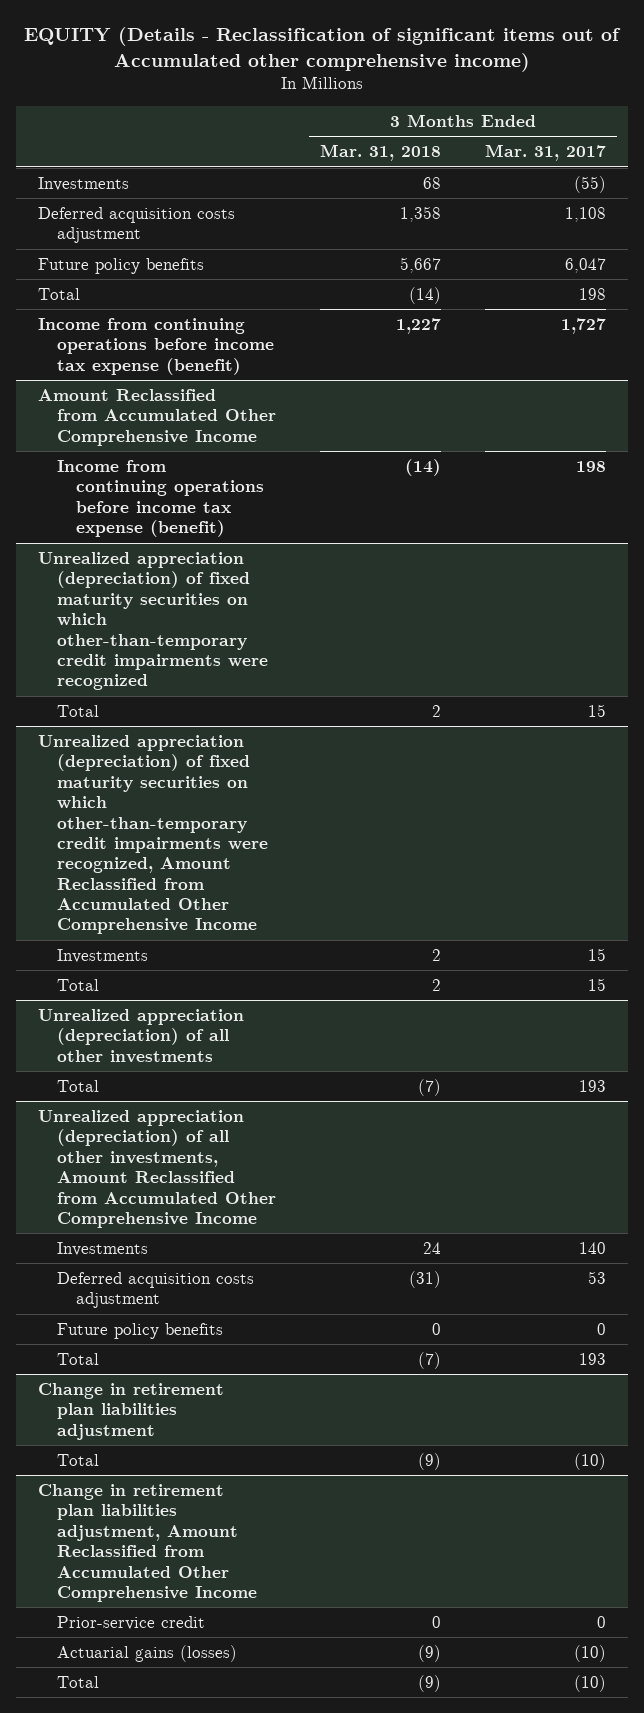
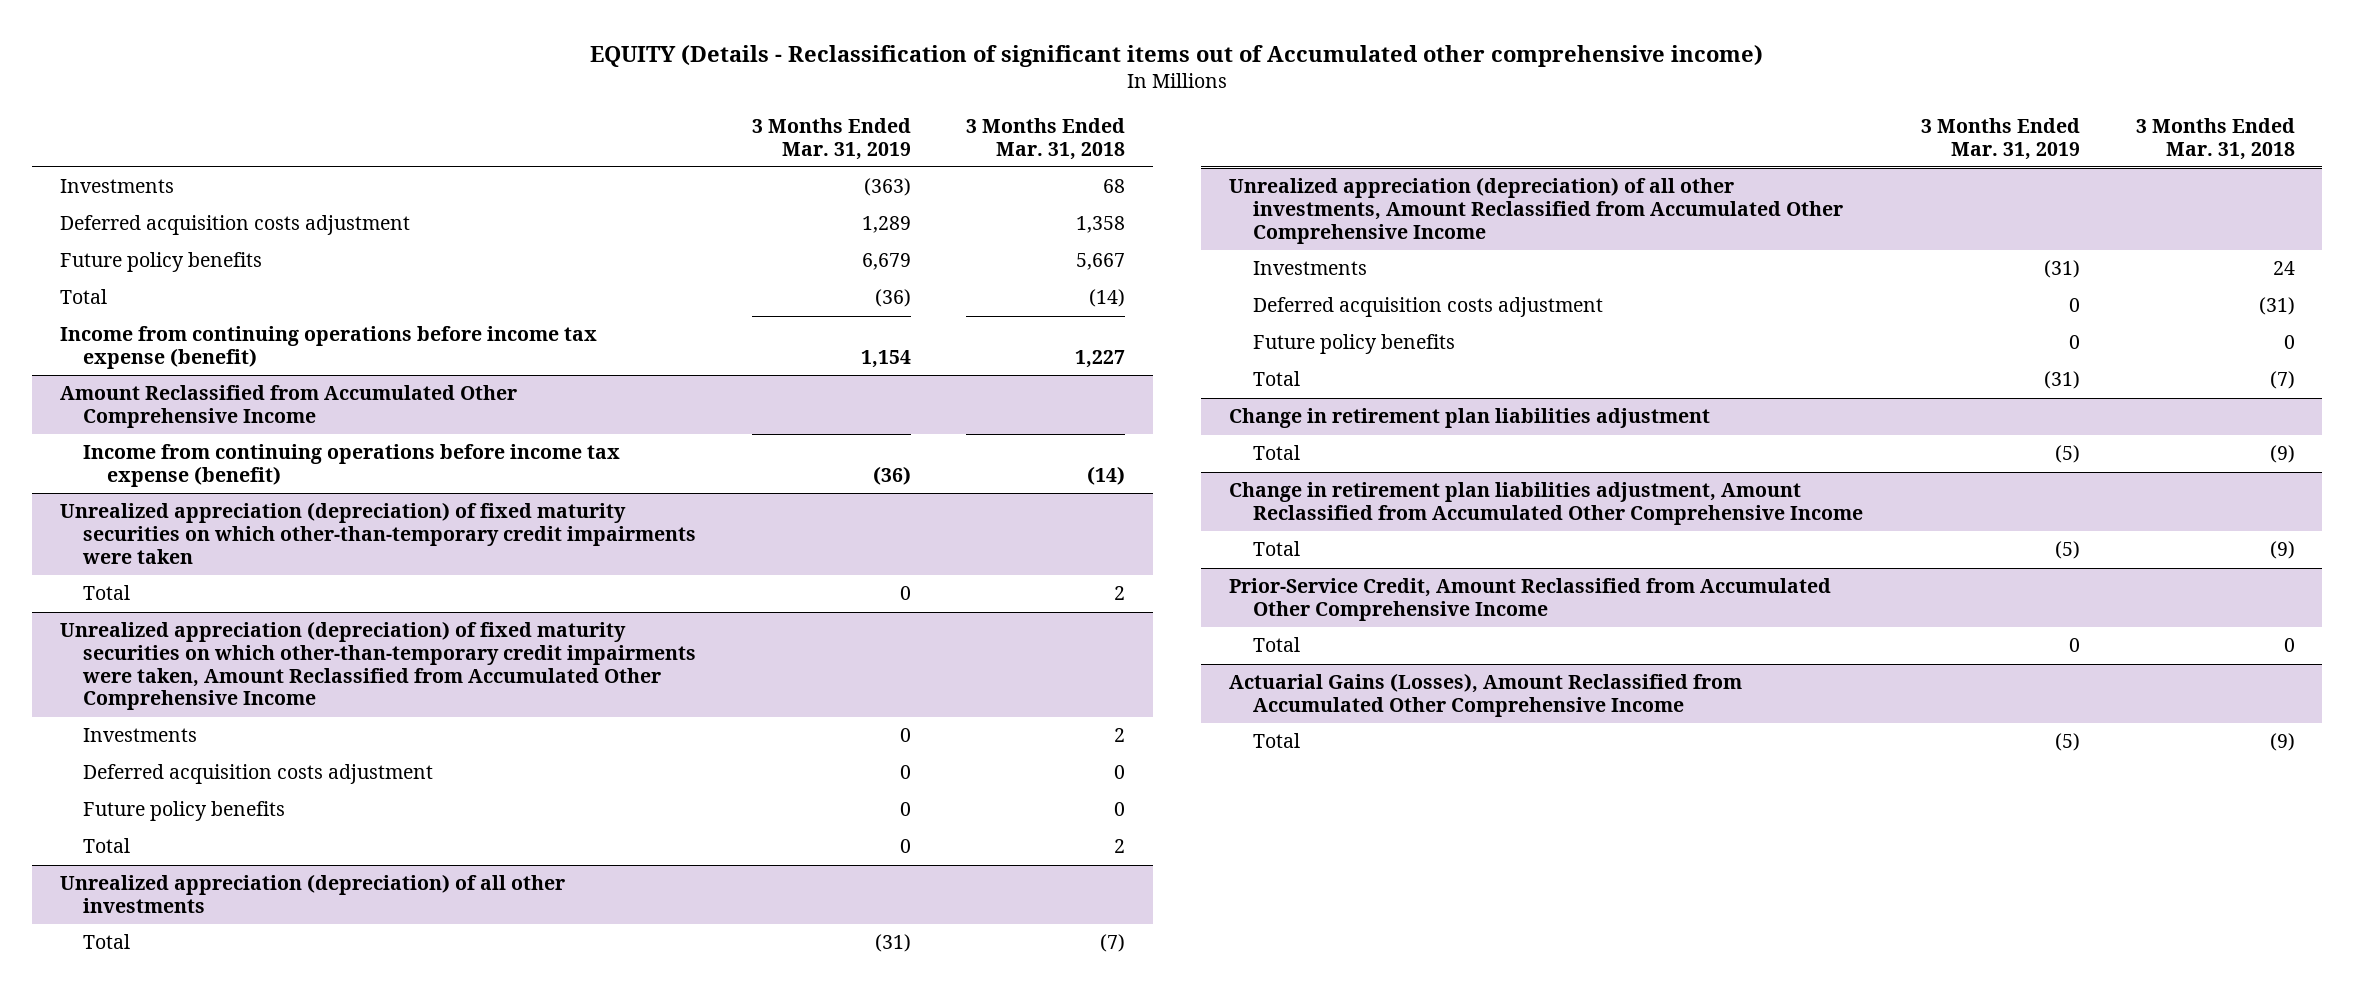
[485,144,607,162] Mar. 31, 2017 -> none
none -> [751,117,911,160] 3 Months Ended Mar. 31, 2019
[37,551,269,691] Unrealized appreciation (depreciation) of fixed maturity securities on which other-than-temporary credit impairments were recognized -> [59,502,697,564] Unrealized appreciation (depreciation) of fixed maturity securities on which other-than-temporary credit impairments were taken
[37,734,269,935] Unrealized appreciation (depreciation) of fixed maturity securities on which other-than-temporary credit impairments were recognized, Amount Reclassified from Accumulated Other Comprehensive Income -> [59,621,697,711] Unrealized appreciation (depreciation) of fixed maturity securities on which other-than-temporary credit impairments were taken, Amount Reclassified from Accumulated Other Comprehensive Income
none -> [83,764,434,785] Deferred acquisition costs adjustment
none -> [83,801,286,822] Future policy benefits
[57,1615,206,1630] Prior-service credit -> none
[57,1644,238,1662] Actuarial gains (losses) -> none
none -> [1229,578,1832,621] Prior-Service Credit, Amount Reclassified from Accumulated Other Comprehensive Income
none -> [1252,637,1300,653] Total
none -> [1229,673,1743,717] Actuarial Gains (Losses), Amount Reclassified from Accumulated Other Comprehensive Income
none -> [1252,733,1300,749] Total

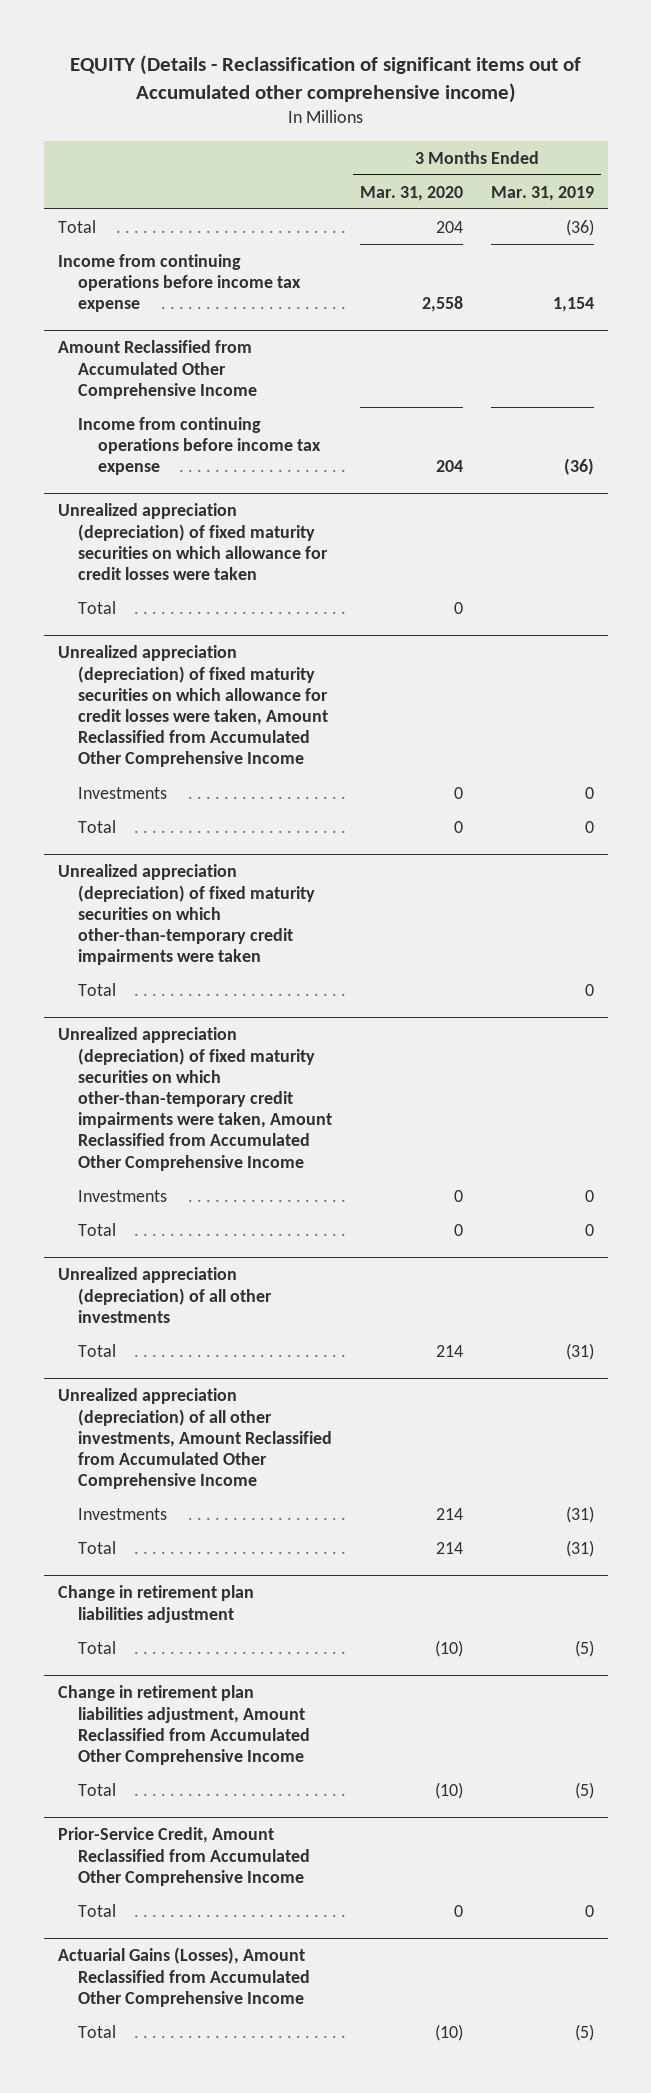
[966,117,1126,160] 3 Months Ended Mar. 31, 2018 -> none
none -> [359,185,463,201] Mar. 31, 2020
[59,179,174,194] Investments -> none
[59,215,410,236] Deferred acquisition costs adjustment -> none
[59,252,262,273] Future policy benefits -> none
[59,326,597,369] Income from continuing operations before income tax expense (benefit) -> [57,253,301,313] Income from continuing operations before income tax expense
[83,444,621,487] Income from continuing operations before income tax expense (benefit) -> [77,416,322,476] Income from continuing operations before income tax expense
none -> [57,503,328,581] Unrealized appreciation (depreciation) of fixed maturity securities on which allowance for credit losses were taken
none -> [77,600,116,614] Total
none -> [57,645,328,768] Unrealized appreciation (depreciation) of fixed maturity securities on which allowance for credit losses were taken, Amount Reclassified from Accumulated Other Comprehensive Income
none -> [77,786,167,799] Investments
none -> [77,819,116,833] Total
[83,764,434,785] Deferred acquisition costs adjustment -> none
[83,801,286,822] Future policy benefits -> none
[1252,297,1603,318] Deferred acquisition costs adjustment -> none
[1252,334,1455,355] Future policy benefits -> none

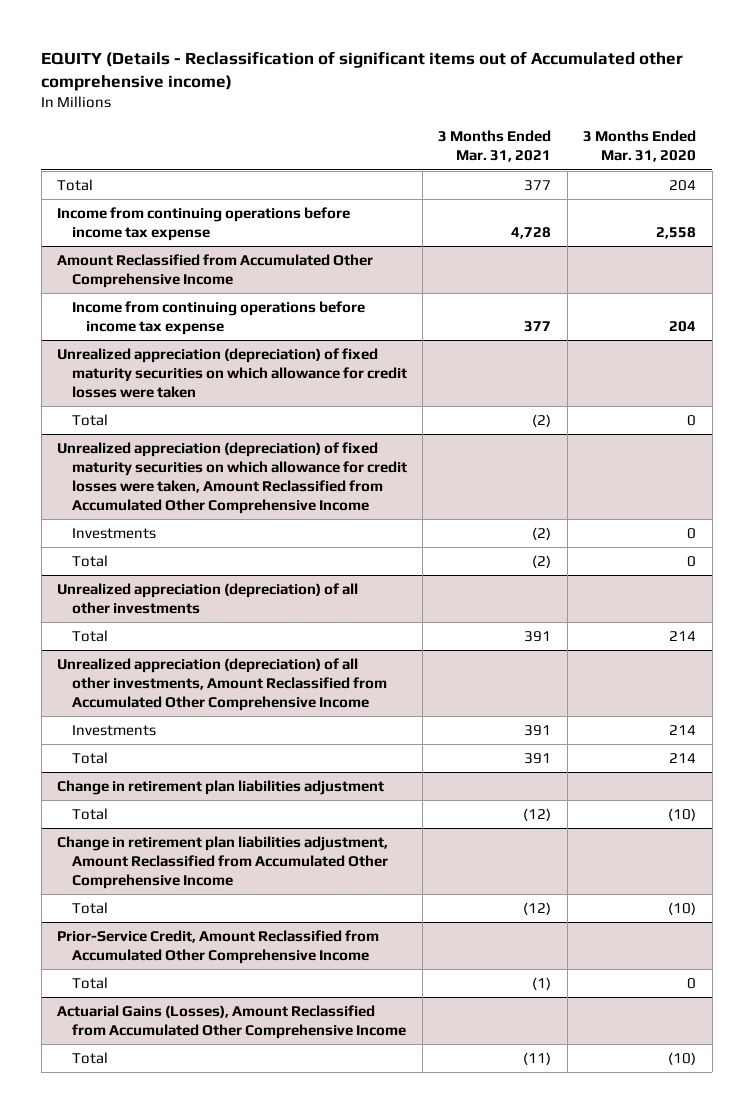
[490,185,594,201] Mar. 31, 2019 -> none
none -> [438,130,552,163] 3 Months Ended Mar. 31, 2021
[57,864,315,966] Unrealized appreciation (depreciation) of fixed maturity securities on which other-than-temporary credit impairments were taken -> none
[77,982,116,996] Total -> none
[57,1027,332,1171] Unrealized appreciation (depreciation) of fixed maturity securities on which other-than-temporary credit impairments were taken, Amount Reclassified from Accumulated Other Comprehensive Income -> none
[77,1189,167,1202] Investments -> none
[77,1222,116,1236] Total -> none

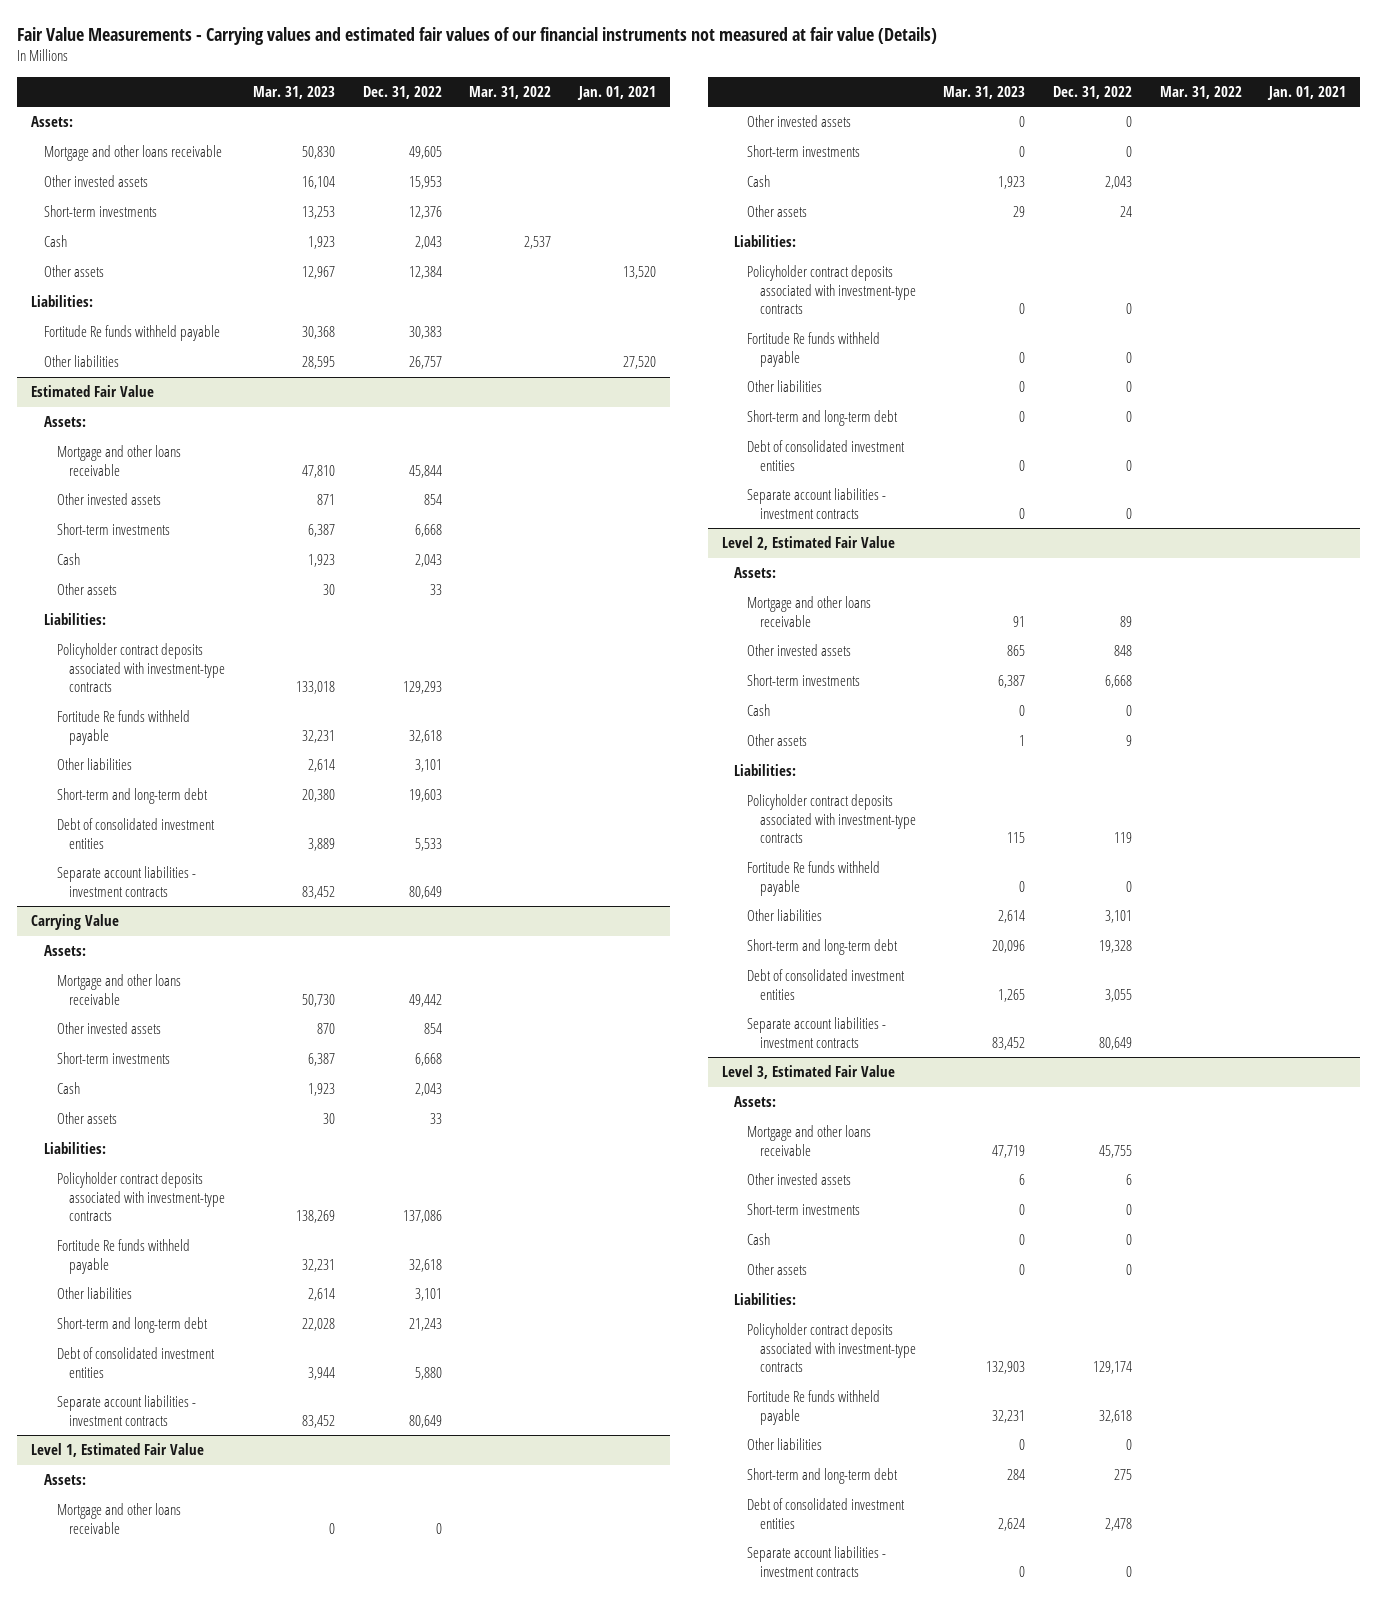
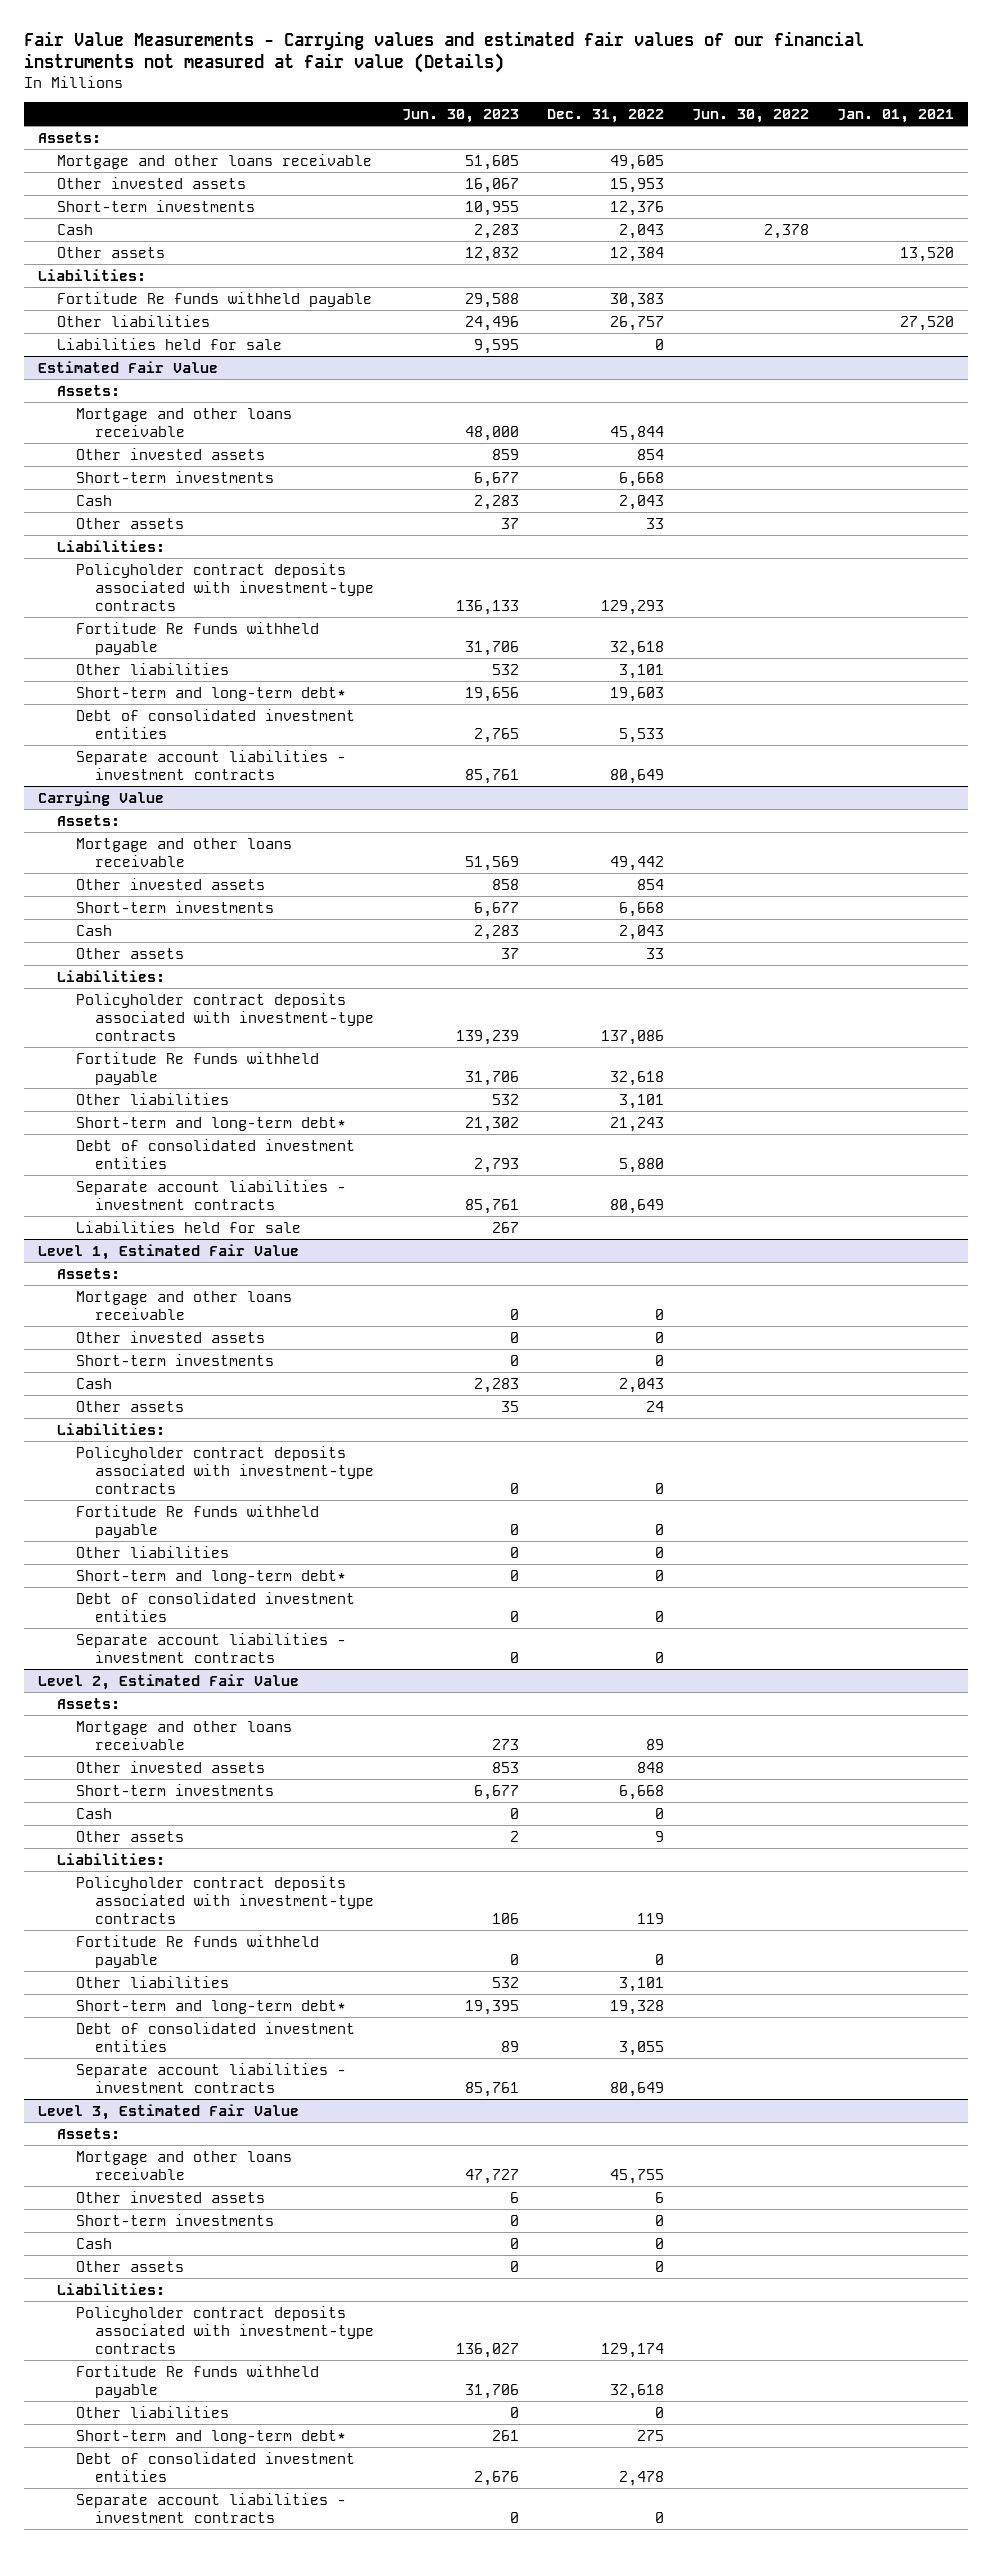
[252,85,335,99] Mar. 31, 2023 -> none
[469,85,552,99] Mar. 31, 2022 -> none
none -> [401,108,519,123] Jun. 30, 2023
none -> [691,108,809,123] Jun. 30, 2022
none -> [56,337,282,350] Liabilities held for sale
[56,788,208,805] Short-term and long-term debt -> [75,686,346,701] Short-term and long-term debt*
[56,1317,208,1334] Short-term and long-term debt -> [75,1116,346,1131] Short-term and long-term debt*
none -> [75,1220,301,1233] Liabilities held for sale
[746,410,898,427] Short-term and long-term debt -> [75,1569,346,1584] Short-term and long-term debt*
[746,939,898,956] Short-term and long-term debt -> [75,1999,346,2014] Short-term and long-term debt*
[746,1468,898,1485] Short-term and long-term debt -> [75,2429,346,2444] Short-term and long-term debt*

